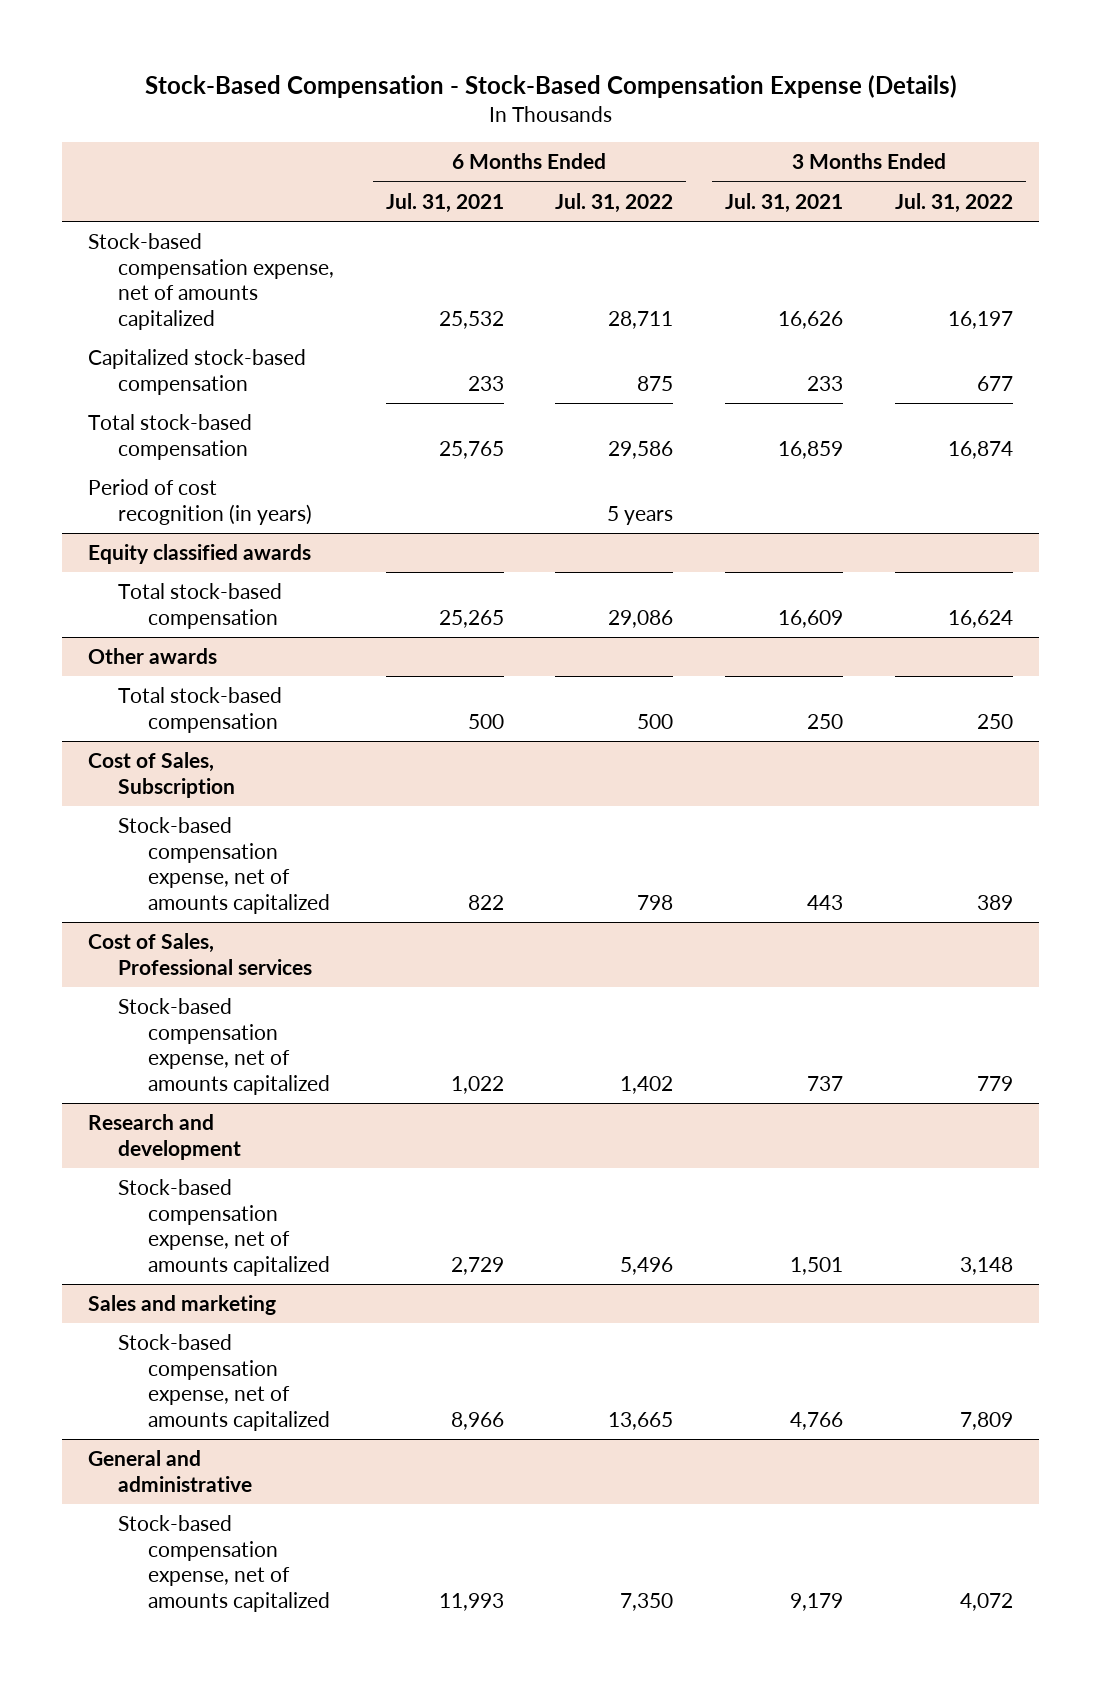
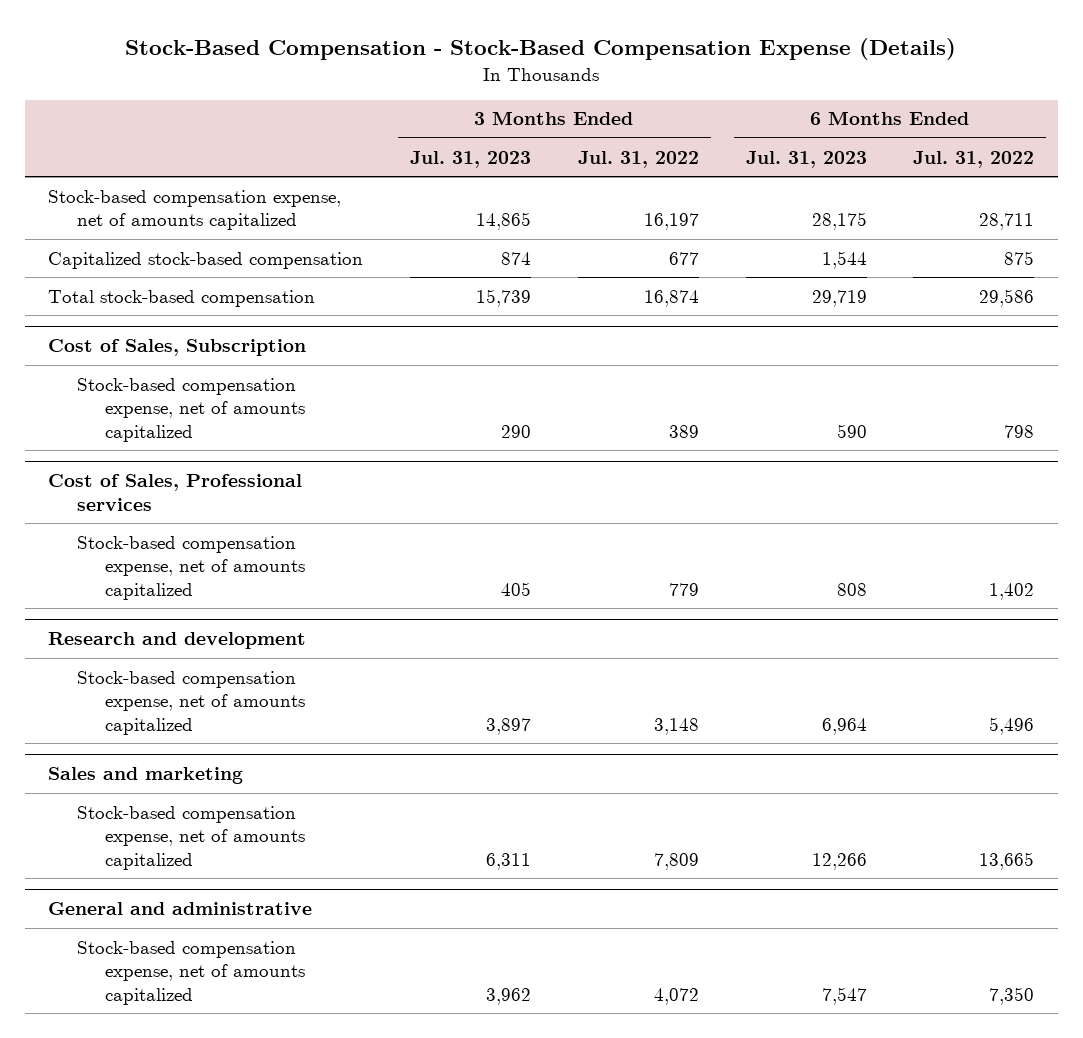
[385,192,504,213] Jul. 31, 2021 -> none
[725,192,844,213] Jul. 31, 2021 -> none
none -> [410,150,532,168] Jul. 31, 2023
none -> [745,150,867,168] Jul. 31, 2023
[88,479,312,525] Period of cost recognition (in years) -> none
[88,544,312,565] Equity classified awards -> none
[117,583,282,629] Total stock-based compensation -> none
[88,648,218,665] Other awards -> none
[117,687,282,733] Total stock-based compensation -> none

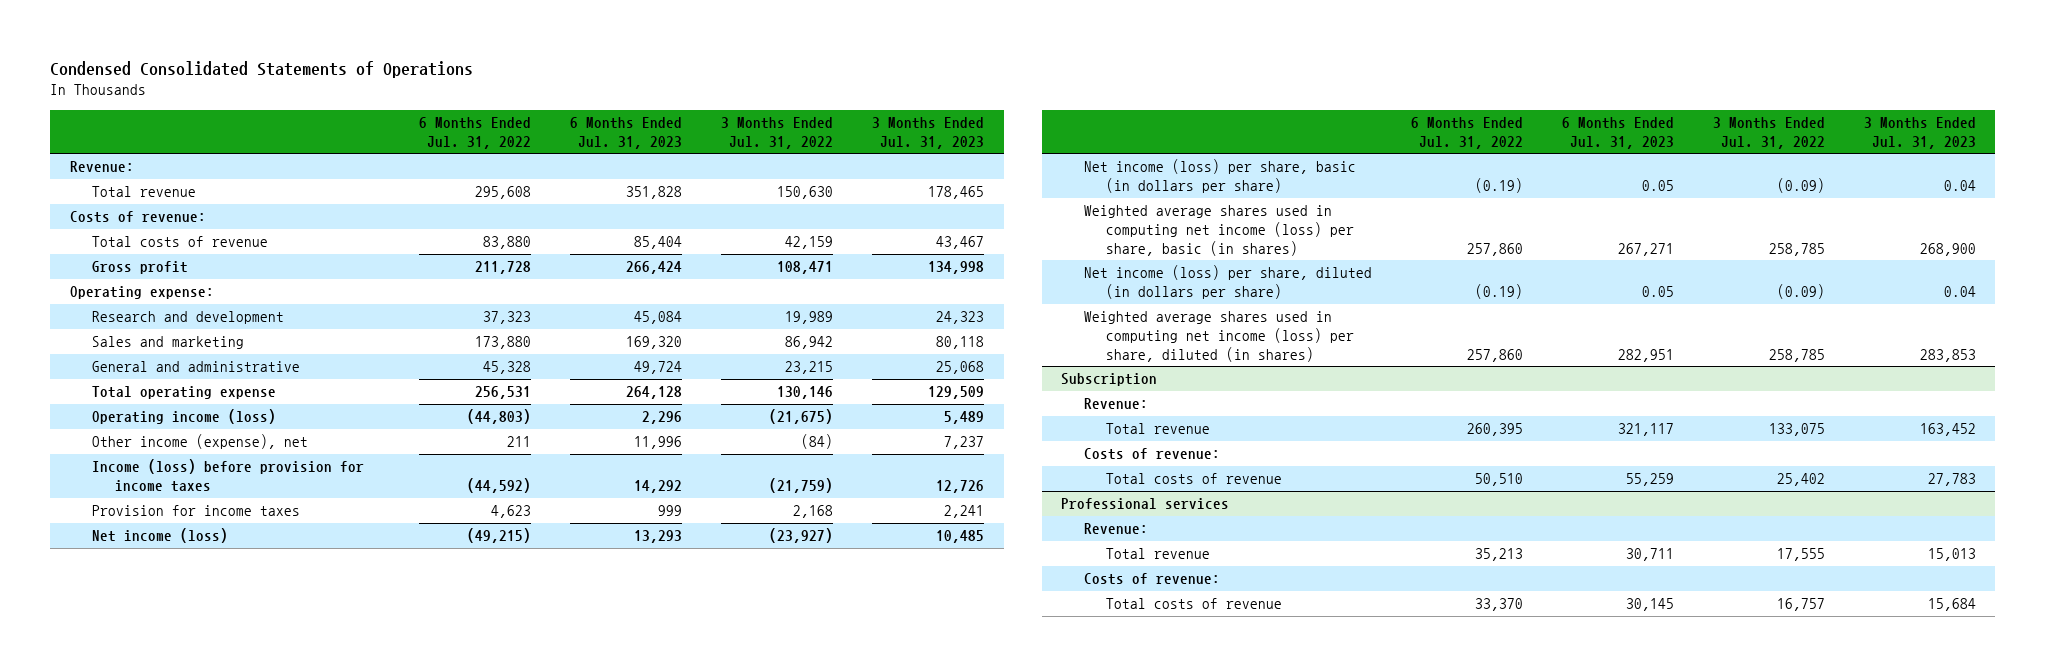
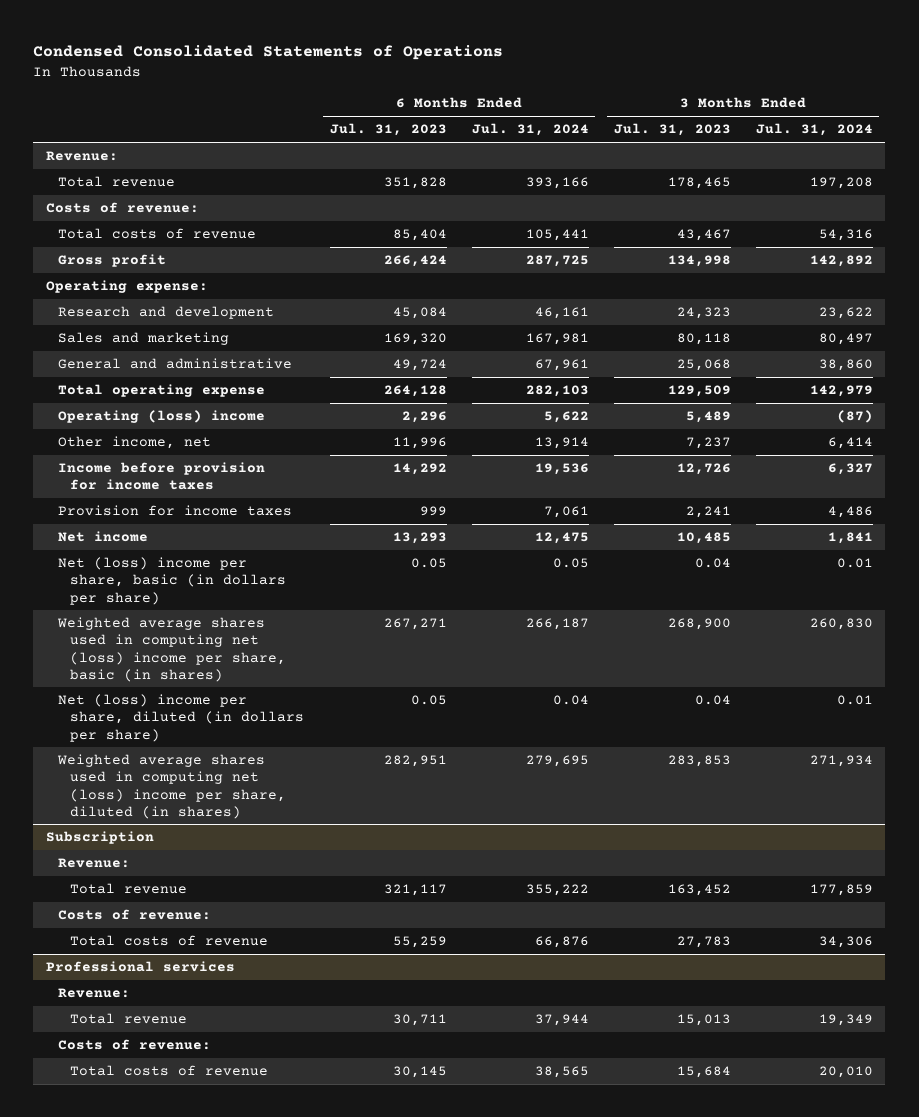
[419,116,532,149] 6 Months Ended Jul. 31, 2022 -> none
[721,116,834,149] 3 Months Ended Jul. 31, 2022 -> none
none -> [471,123,589,137] Jul. 31, 2024
none -> [755,123,873,137] Jul. 31, 2024
[92,409,277,425] Operating income (loss) -> [58,410,266,424] Operating (loss) income
[92,434,309,450] Other income (expense), net -> [58,436,212,450] Other income, net
[92,459,365,493] Income (loss) before provision for income taxes -> [58,462,266,491] Income before provision for income taxes
[92,528,229,544] Net income (loss) -> [58,531,149,543] Net income
[1083,159,1356,194] Net income (loss) per share, basic (in dollars per share) -> [58,557,287,605] Net (loss) income per share, basic (in dollars per share)
[1083,205,1355,257] Weighted average shares used in computing net income (loss) per share, basic (in shares) -> [57,617,287,682] Weighted average shares used in computing net (loss) income per share, basic (in shares)
[1083,265,1372,300] Net income (loss) per share, diluted (in dollars per share) -> [58,694,305,742] Net (loss) income per share, diluted (in dollars per share)
[1083,311,1355,363] Weighted average shares used in computing net income (loss) per share, diluted (in shares) -> [57,754,287,819] Weighted average shares used in computing net (loss) income per share, diluted (in shares)

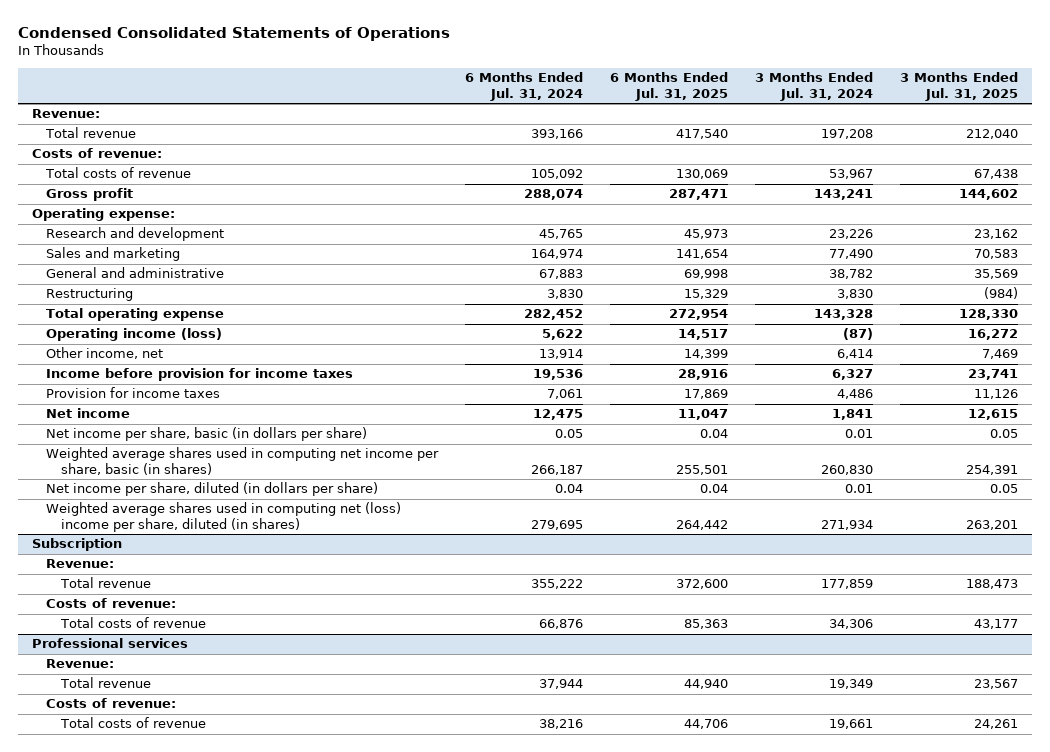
[329,123,447,137] Jul. 31, 2023 -> none
[613,123,731,137] Jul. 31, 2023 -> none
none -> [610,72,729,101] 6 Months Ended Jul. 31, 2025
none -> [900,72,1019,101] 3 Months Ended Jul. 31, 2025
[525,229,589,242] 105,441 -> [531,169,584,180] 105,092
[818,229,873,242] 54,316 -> [829,169,874,180] 53,967
[525,255,589,268] 287,725 -> [524,189,584,201] 288,074
[809,255,873,268] 142,892 -> [814,189,874,201] 143,241
[534,307,589,320] 46,161 -> [539,229,584,240] 45,765
[818,307,873,320] 23,622 -> [829,229,874,240] 23,226
[525,333,589,346] 167,981 -> [531,249,584,260] 164,974
[818,333,873,346] 80,497 -> [829,249,874,260] 77,490
[534,359,589,372] 67,961 -> [539,269,584,280] 67,883
[818,359,873,372] 38,860 -> [829,269,874,280] 38,782
none -> [46,288,134,302] Restructuring
[525,385,589,398] 282,103 -> [524,309,584,321] 282,452
[809,385,873,398] 142,979 -> [814,309,874,321] 143,328
[58,410,266,424] Operating (loss) income -> [46,328,223,342] Operating income (loss)
[58,557,287,605] Net (loss) income per share, basic (in dollars per share) -> [46,427,368,442] Net income per share, basic (in dollars per share)
[57,617,287,682] Weighted average shares used in computing net (loss) income per share, basic (in shares) -> [46,447,440,475] Weighted average shares used in computing net income per share, basic (in shares)
[58,694,305,742] Net (loss) income per share, diluted (in dollars per share) -> [46,482,379,497] Net income per share, diluted (in dollars per share)
[534,1066,589,1079] 38,565 -> [539,719,584,730] 38,216
[818,1066,873,1079] 20,010 -> [829,719,874,730] 19,661

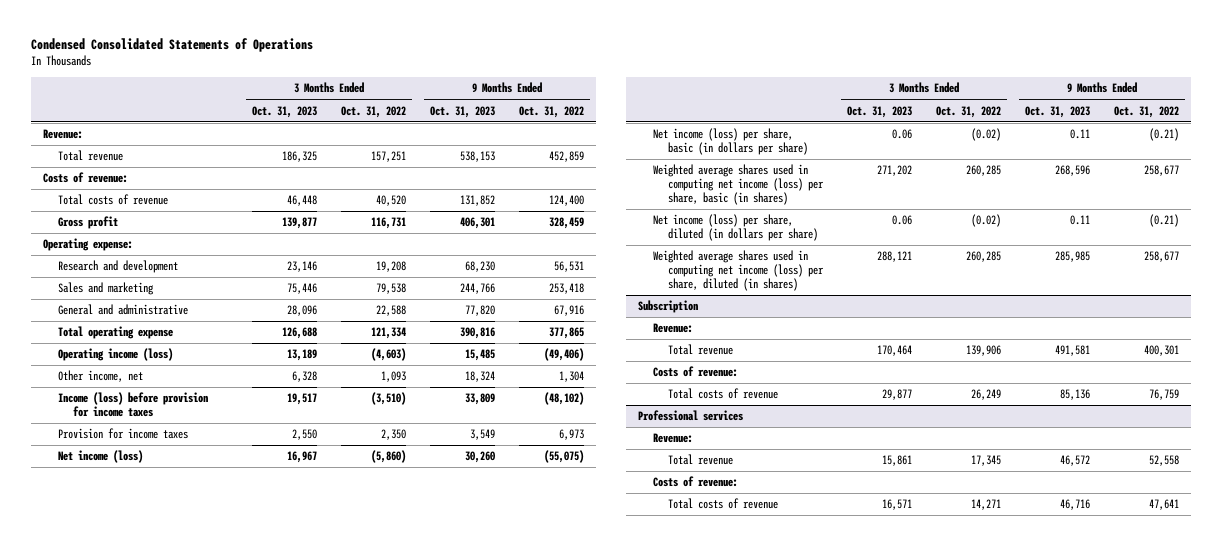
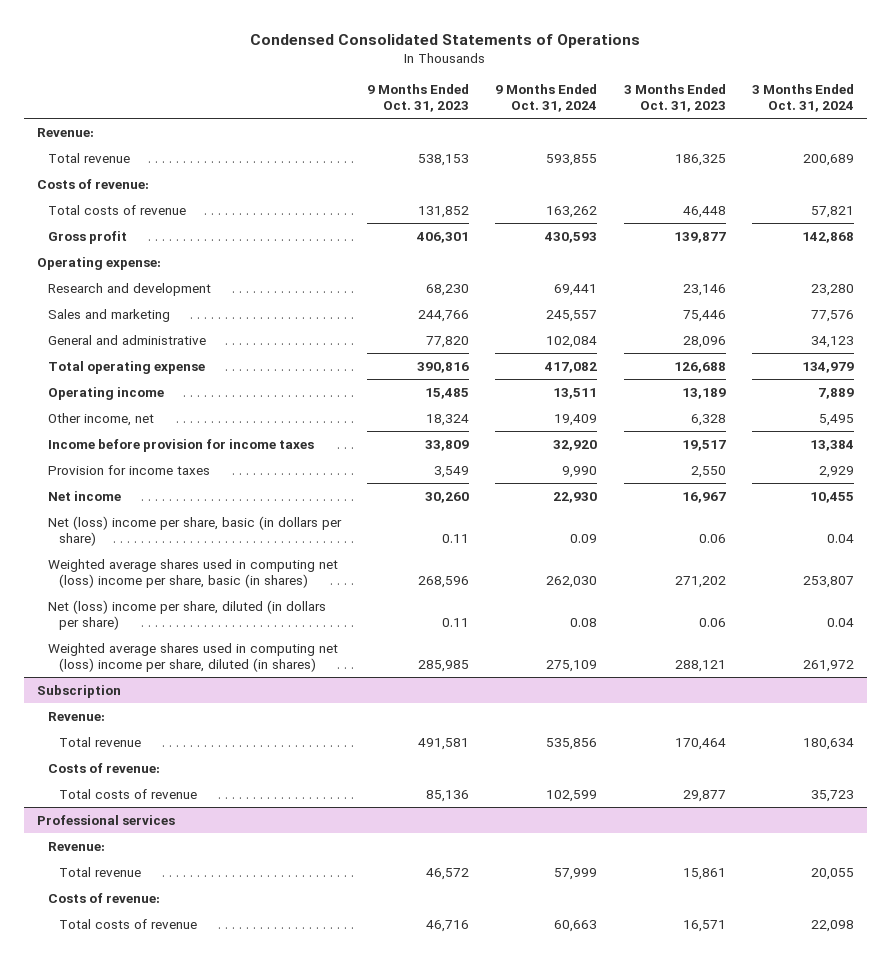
[340,105,406,118] Oct. 31, 2022 -> none
[519,105,585,118] Oct. 31, 2022 -> none
none -> [495,83,598,112] 9 Months Ended Oct. 31, 2024
none -> [751,83,854,112] 3 Months Ended Oct. 31, 2024
[57,348,173,362] Operating income (loss) -> [48,386,165,400] Operating income
[57,392,208,418] Income (loss) before provision for income taxes -> [48,438,315,452] Income before provision for income taxes
[57,450,143,464] Net income (loss) -> [48,490,122,501] Net income
[652,128,808,156] Net income (loss) per share, basic (in dollars per share) -> [48,515,343,546] Net (loss) income per share, basic (in dollars per share)
[652,164,824,206] Weighted average shares used in computing net income (loss) per share, basic (in shares) -> [48,558,339,588] Weighted average shares used in computing net (loss) income per share, basic (in shares)
[652,214,818,242] Net income (loss) per share, diluted (in dollars per share) -> [48,599,327,630] Net (loss) income per share, diluted (in dollars per share)
[652,250,824,292] Weighted average shares used in computing net income (loss) per share, diluted (in shares) -> [48,642,339,672] Weighted average shares used in computing net (loss) income per share, diluted (in shares)

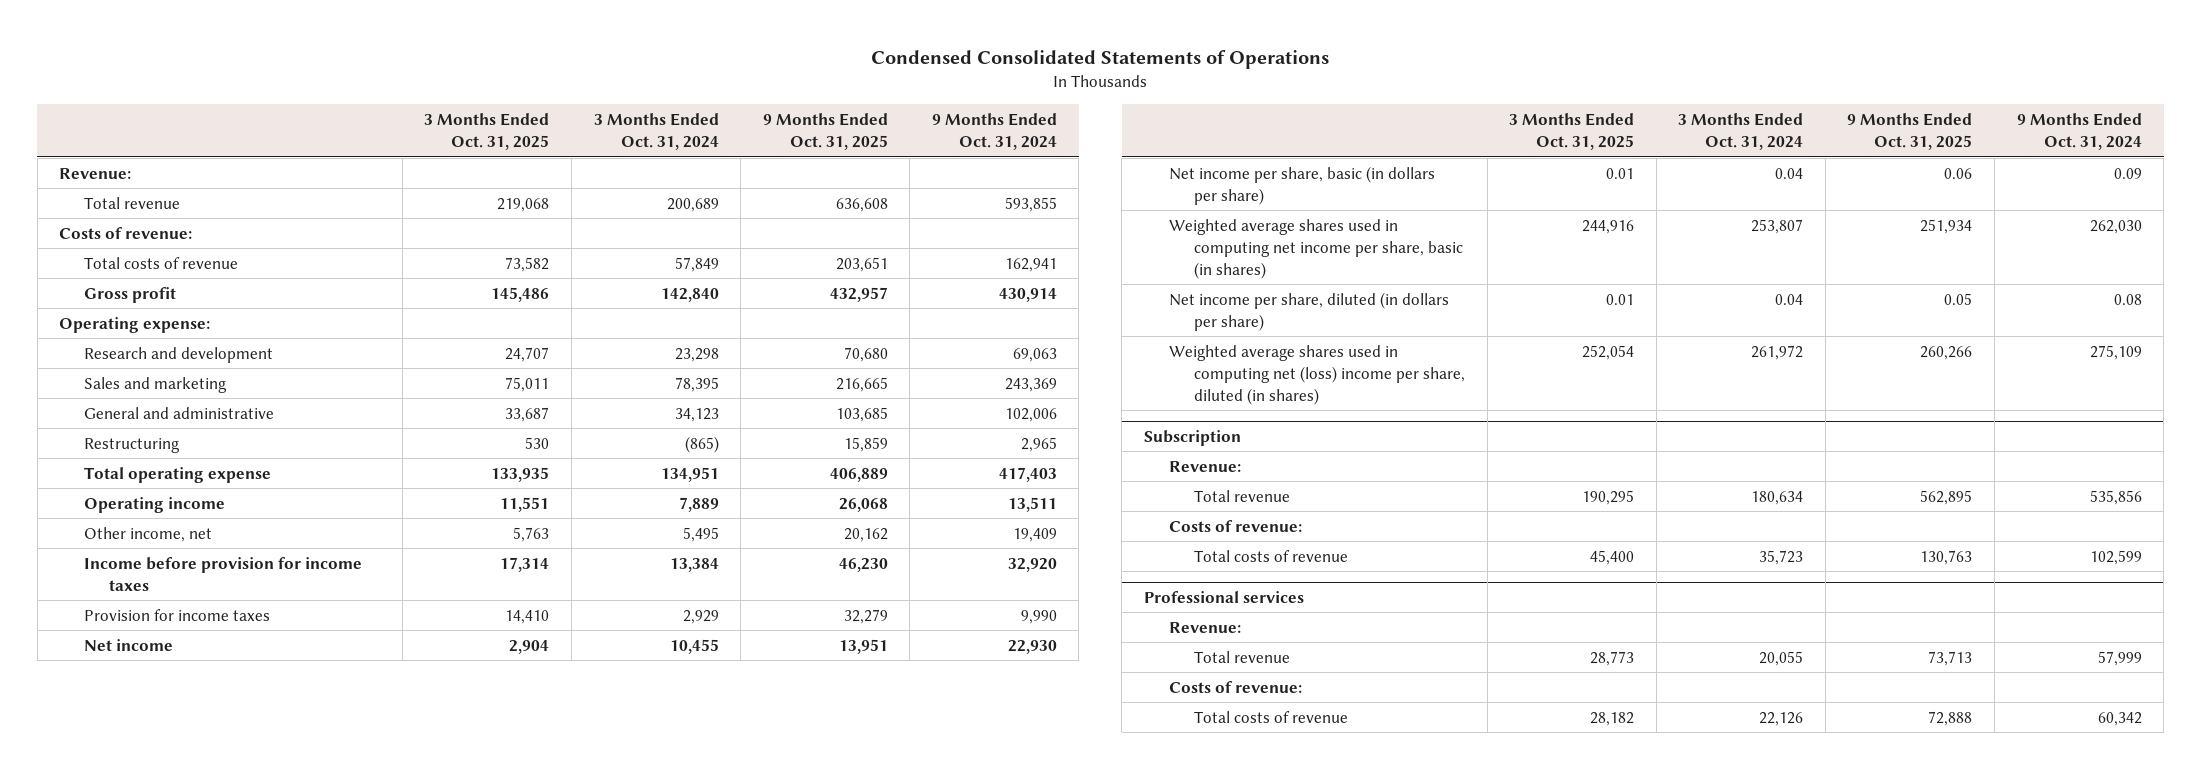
[367,83,470,112] 9 Months Ended Oct. 31, 2023 -> none
[623,83,726,112] 3 Months Ended Oct. 31, 2023 -> none
none -> [424,113,550,151] 3 Months Ended Oct. 31, 2025
none -> [762,113,888,151] 9 Months Ended Oct. 31, 2025
[546,205,598,218] 163,262 -> [1004,257,1057,272] 162,941
[810,205,854,218] 57,821 -> [674,256,719,272] 57,849
[544,231,598,243] 430,593 -> [998,287,1057,302] 430,914
[801,231,854,243] 142,868 -> [660,287,719,302] 142,840
[554,283,598,296] 69,441 -> [1012,347,1057,362] 69,063
[810,283,854,296] 23,280 -> [674,347,719,362] 23,298
[546,309,598,322] 245,557 -> [1004,377,1057,392] 243,369
[810,309,854,322] 77,576 -> [674,376,719,392] 78,395
[546,335,598,348] 102,084 -> [1004,407,1057,422] 102,006
none -> [84,437,181,453] Restructuring
[544,361,598,373] 417,082 -> [998,466,1057,482] 417,403
[801,361,854,373] 134,979 -> [660,466,719,482] 134,951
[48,515,343,546] Net (loss) income per share, basic (in dollars per share) -> [1169,165,1436,205] Net income per share, basic (in dollars per share)
[48,558,339,588] Weighted average shares used in computing net (loss) income per share, basic (in shares) -> [1169,218,1464,279] Weighted average shares used in computing net income per share, basic (in shares)
[48,599,327,630] Net (loss) income per share, diluted (in dollars per share) -> [1169,291,1450,331] Net income per share, diluted (in dollars per share)
[554,919,598,932] 60,663 -> [2097,711,2142,726] 60,342
[810,919,854,932] 22,098 -> [1759,711,1804,726] 22,126

